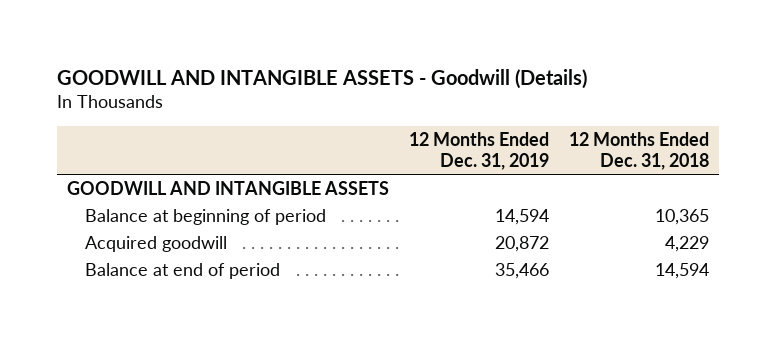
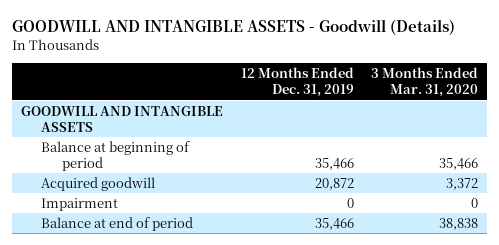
[569,131,710,170] 12 Months Ended Dec. 31, 2018 -> none
none -> [371,67,479,98] 3 Months Ended Mar. 31, 2020
[495,209,550,226] 14,594 -> [314,158,354,171] 35,466
none -> [41,197,119,211] Impairment

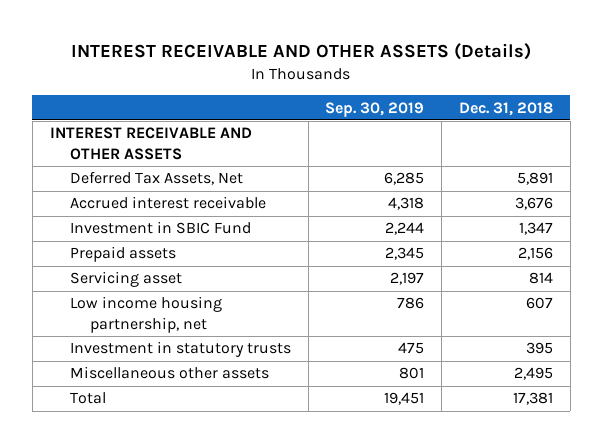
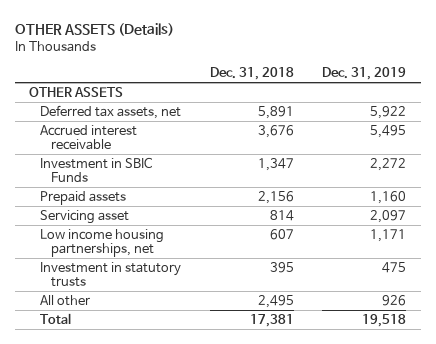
[71,43,532,61] INTEREST RECEIVABLE AND OTHER ASSETS (Details) -> [15,23,175,37] OTHER ASSETS (Details)
[325,101,425,117] Sep. 30, 2019 -> none
none -> [322,67,407,81] Dec. 31, 2019
[49,127,252,161] INTEREST RECEIVABLE AND OTHER ASSETS -> none
none -> [29,86,124,97] OTHER ASSETS
[70,171,244,186] Deferred Tax Assets, Net -> [40,104,182,119] Deferred tax assets, net
[70,221,252,235] Investment in SBIC Fund -> [40,156,153,183] Investment in SBIC Funds
[70,296,223,334] Low income housing partnership, net -> [40,228,165,258] Low income housing partnerships, net
[70,366,270,380] Miscellaneous other assets -> [40,294,91,306] All other

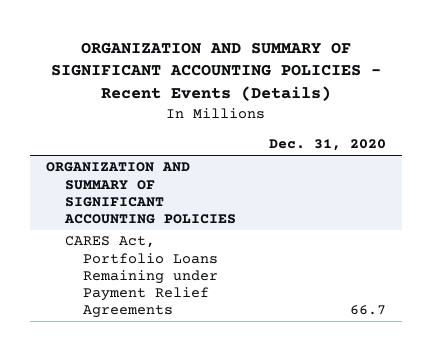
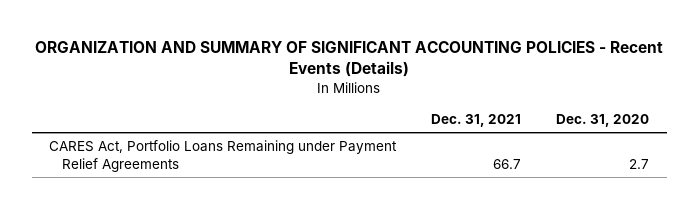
none -> [431,114,522,128] Dec. 31, 2021
[46,162,236,225] ORGANIZATION AND SUMMARY OF SIGNIFICANT ACCOUNTING POLICIES -> none
[349,305,386,316] 66.7 -> [629,158,650,169] 2.7

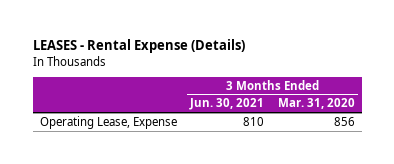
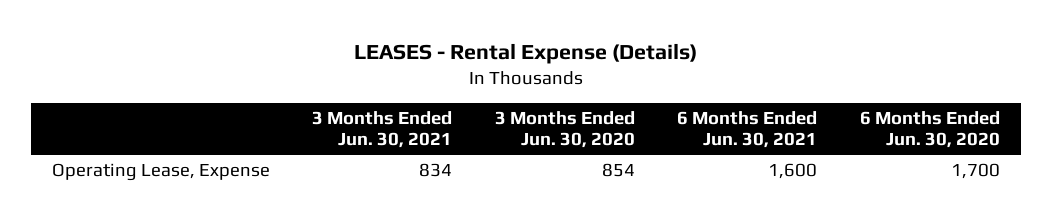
[277,98,355,110] Mar. 31, 2020 -> none
none -> [494,110,635,149] 3 Months Ended Jun. 30, 2020
none -> [677,110,818,149] 6 Months Ended Jun. 30, 2021
none -> [859,110,1000,149] 6 Months Ended Jun. 30, 2020
[243,116,265,126] 810 -> [419,163,453,178] 834

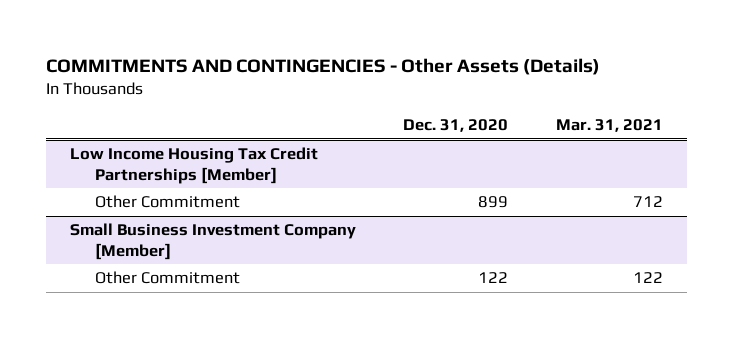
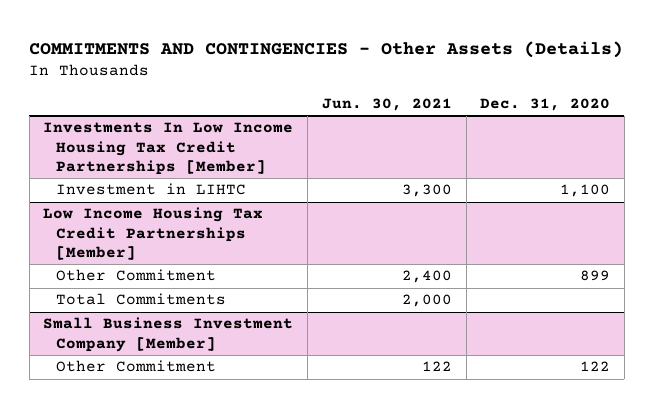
[556,119,664,133] Mar. 31, 2021 -> none
none -> [321,97,452,111] Jun. 30, 2021
none -> [43,122,294,175] Investments In Low Income Housing Tax Credit Partnerships [Member]
none -> [56,183,247,196] Investment in LIHTC
none -> [56,293,227,306] Total Commitments

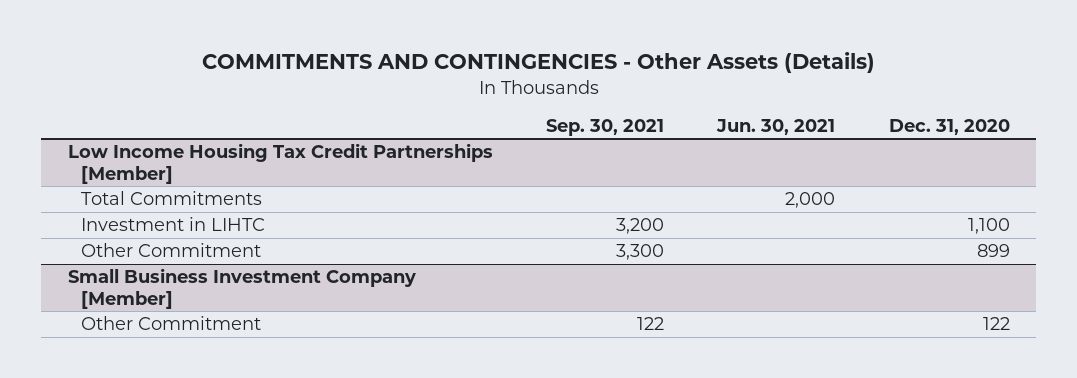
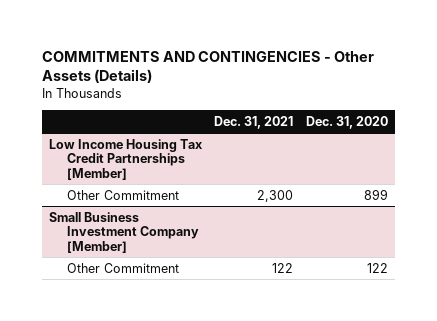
[546,118,665,136] Sep. 30, 2021 -> none
[716,118,836,135] Jun. 30, 2021 -> none
none -> [214,115,294,129] Dec. 31, 2021
[80,191,262,206] Total Commitments -> none
[80,217,265,232] Investment in LIHTC -> none

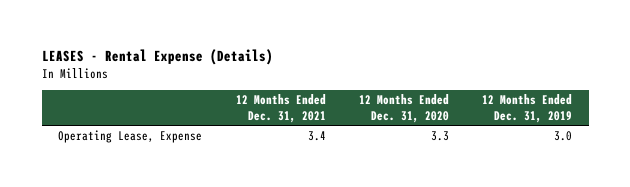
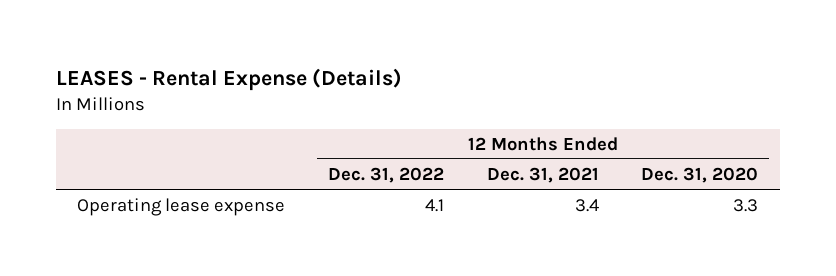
[482,94,573,123] 12 Months Ended Dec. 31, 2019 -> none
none -> [327,166,444,183] Dec. 31, 2022
[58,129,203,143] Operating Lease, Expense -> [77,197,286,216] Operating lease expense

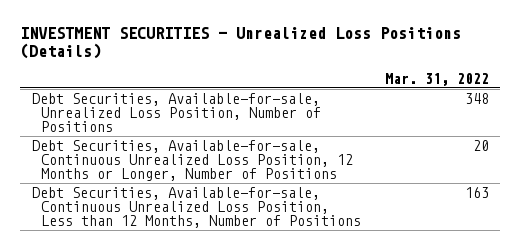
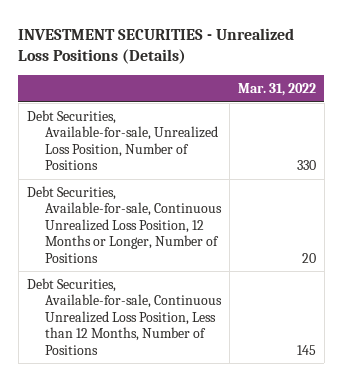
[464,92,489,104] 348 -> [296,160,316,171] 330
[464,186,489,198] 163 -> [296,344,316,355] 145

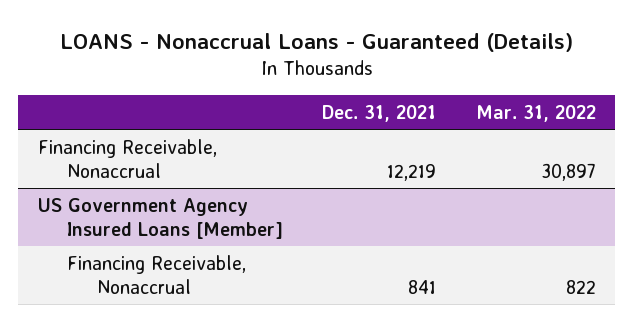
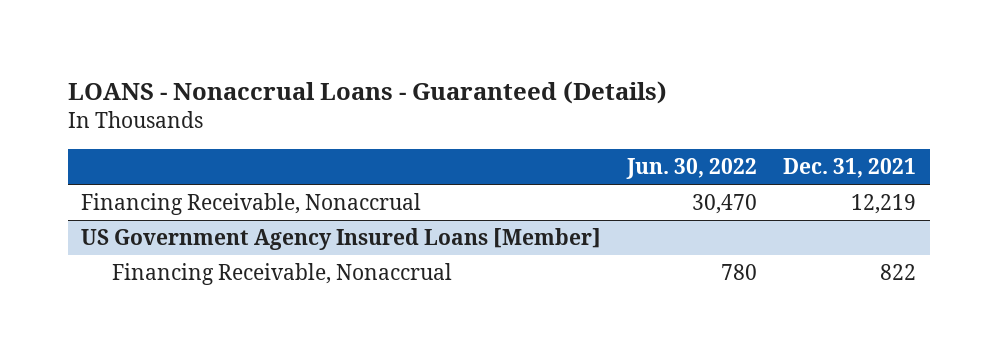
[475,104,596,122] Mar. 31, 2022 -> none
none -> [626,157,758,179] Jun. 30, 2022
[408,279,437,294] 841 -> [880,264,917,281] 822

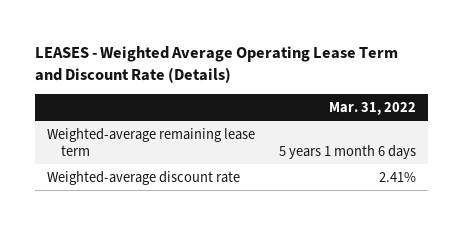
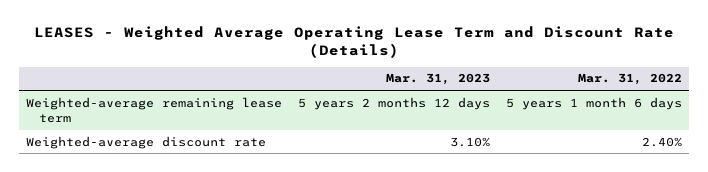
none -> [386,73,491,86] Mar. 31, 2023
[378,171,416,182] 2.41% -> [641,136,682,147] 2.40%

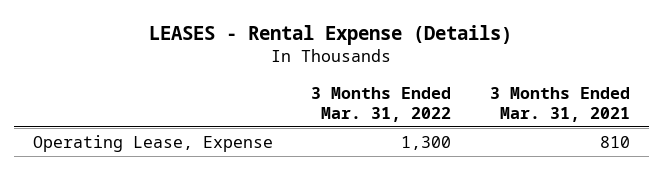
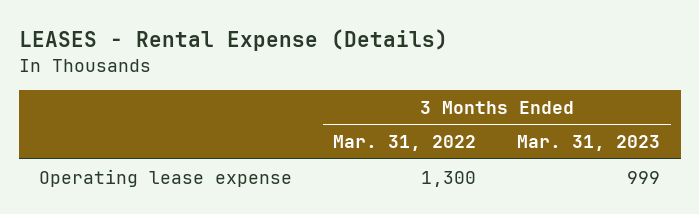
[489,86,630,122] 3 Months Ended Mar. 31, 2021 -> none
none -> [517,135,661,152] Mar. 31, 2023
[32,135,273,153] Operating Lease, Expense -> [39,168,293,187] Operating lease expense

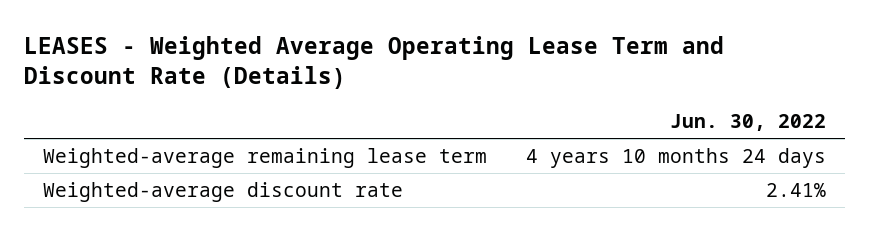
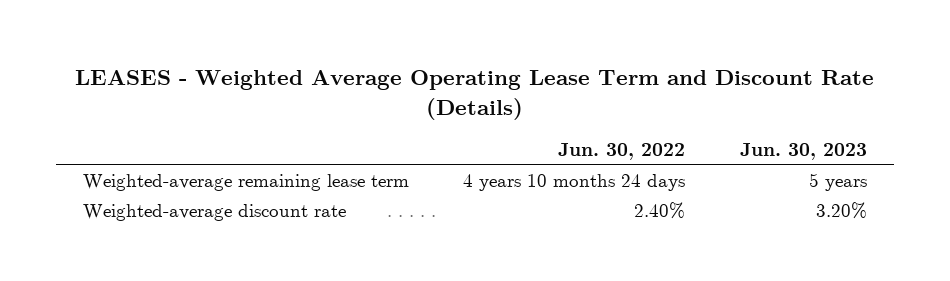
none -> [739,142,867,160] Jun. 30, 2023
[765,183,826,198] 2.41% -> [634,201,686,219] 2.40%

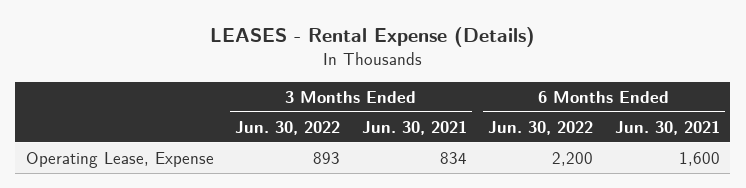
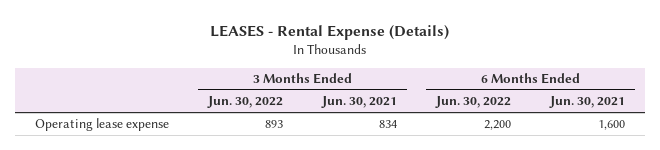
[25,151,214,168] Operating Lease, Expense -> [34,118,169,132] Operating lease expense

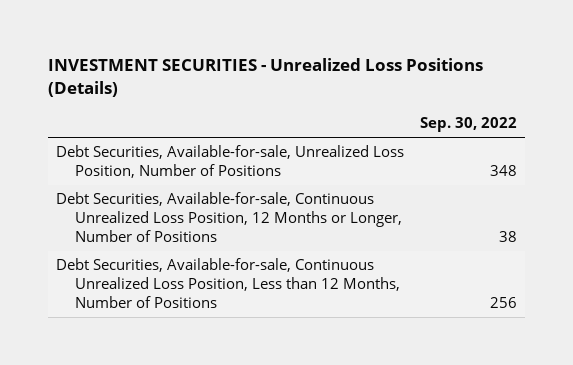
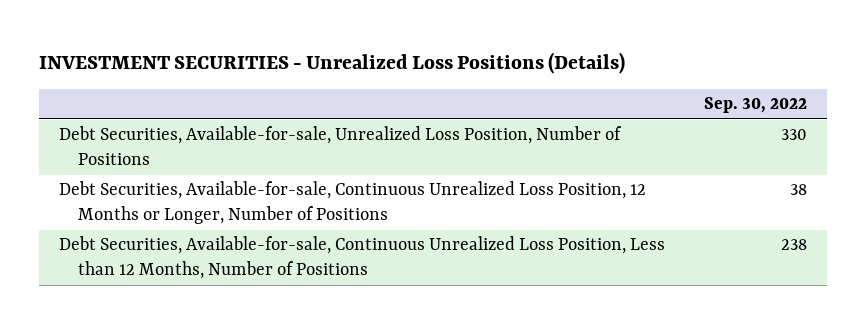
[489,165,517,177] 348 -> [781,129,808,141] 330
[489,297,517,309] 256 -> [781,239,808,251] 238

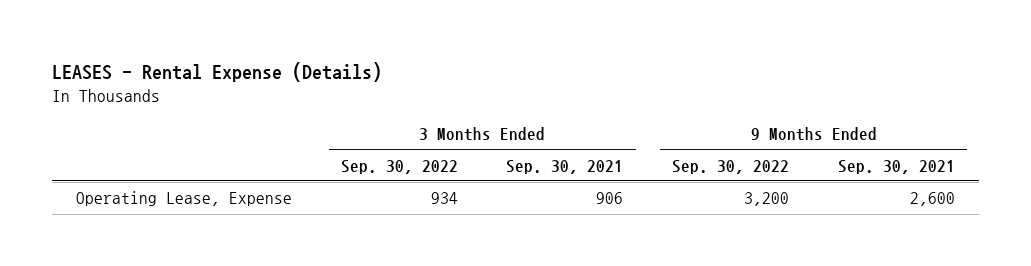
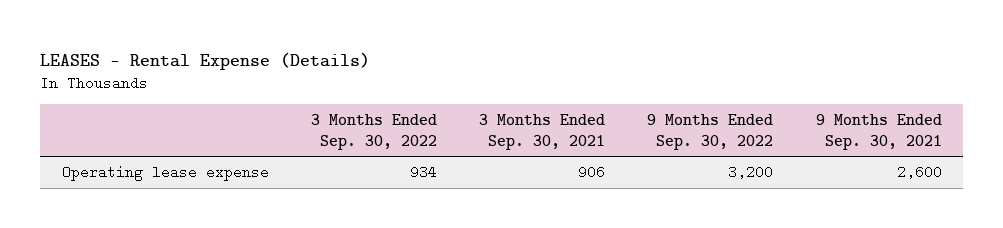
[75,191,292,207] Operating Lease, Expense -> [61,165,269,182] Operating lease expense

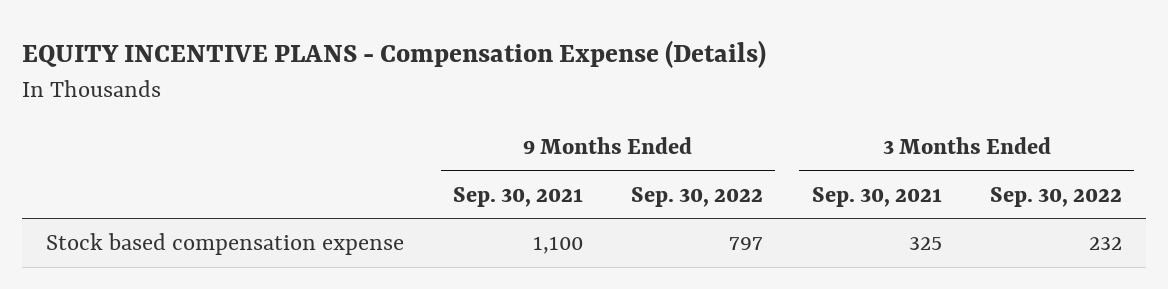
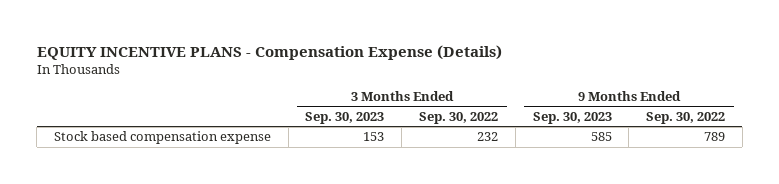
[452,186,583,207] Sep. 30, 2021 -> none
[811,186,942,207] Sep. 30, 2021 -> none
none -> [305,112,385,125] Sep. 30, 2023
none -> [532,112,612,125] Sep. 30, 2023
[729,237,764,251] 797 -> [704,132,726,142] 789

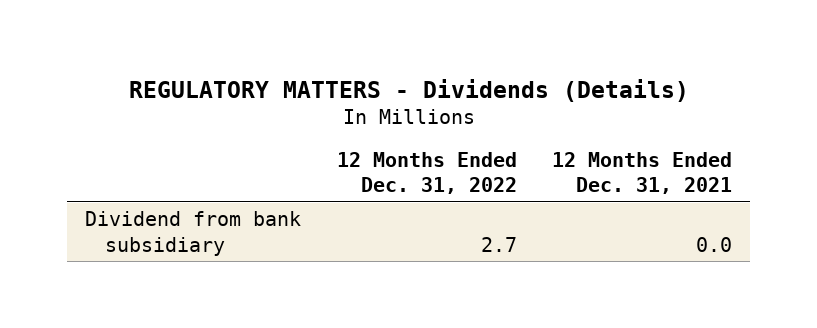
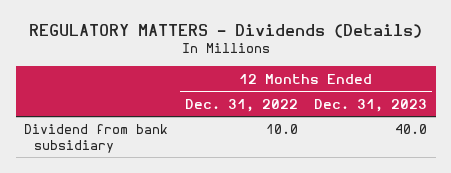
[551,152,732,195] 12 Months Ended Dec. 31, 2021 -> none
none -> [314,98,428,112] Dec. 31, 2023
[480,236,517,252] 2.7 -> [265,124,298,135] 10.0

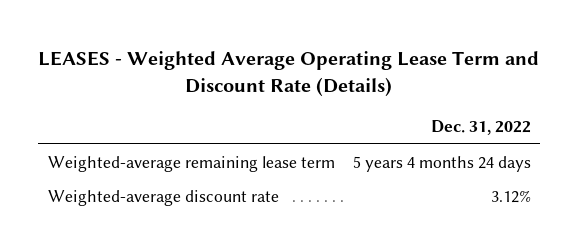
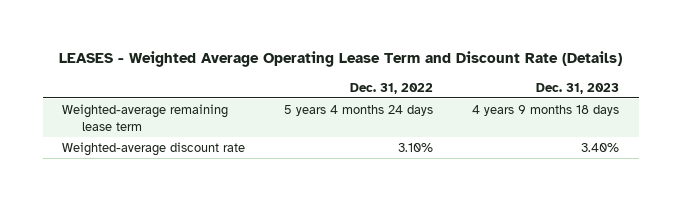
none -> [536,82,620,94] Dec. 31, 2023
[491,189,532,203] 3.12% -> [398,143,434,153] 3.10%

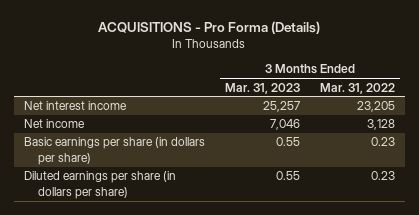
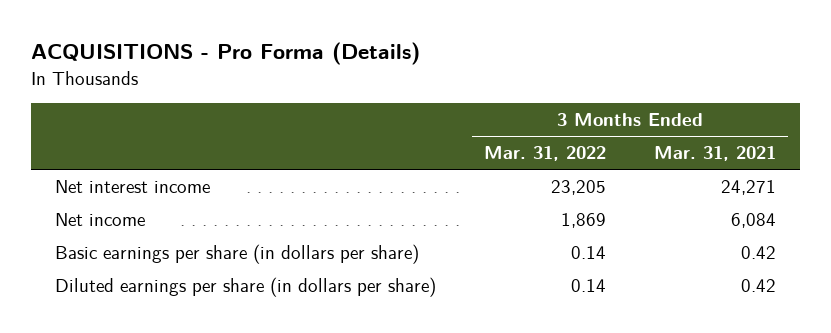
[224,82,300,94] Mar. 31, 2023 -> none
none -> [654,146,777,162] Mar. 31, 2021
[366,119,395,131] 3,128 -> [561,213,607,229] 1,869
[370,137,395,147] 0.23 -> [571,246,607,260] 0.14
[370,171,395,181] 0.23 -> [571,279,607,293] 0.14

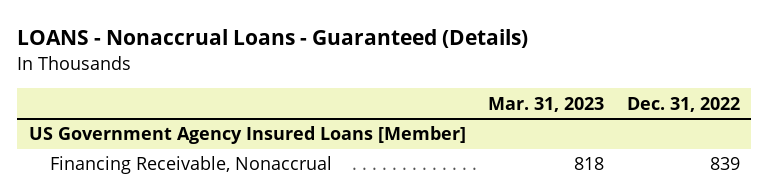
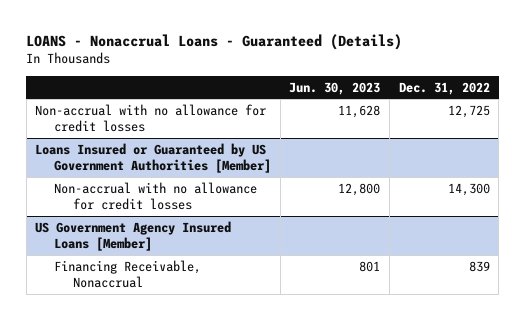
[488,96,605,112] Mar. 31, 2023 -> none
none -> [289,81,381,95] Jun. 30, 2023
none -> [35,103,267,132] Non-accrual with no allowance for credit losses
none -> [35,142,271,173] Loans Insured or Guaranteed by US Government Authorities [Member]
none -> [53,181,257,210] Non-accrual with no allowance for credit losses

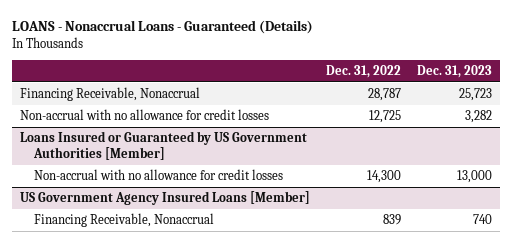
[289,81,381,95] Jun. 30, 2023 -> none
none -> [417,65,493,79] Dec. 31, 2023
none -> [19,87,200,102] Financing Receivable, Nonaccrual

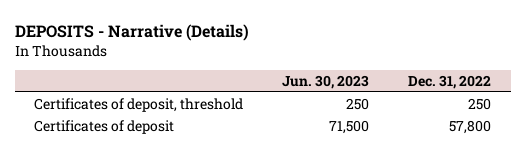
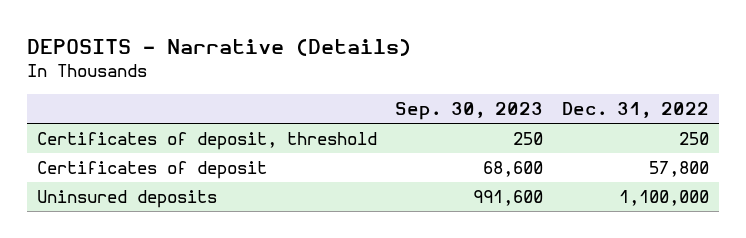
[282,74,370,89] Jun. 30, 2023 -> none
none -> [395,102,544,121] Sep. 30, 2023
none -> [36,190,217,209] Uninsured deposits

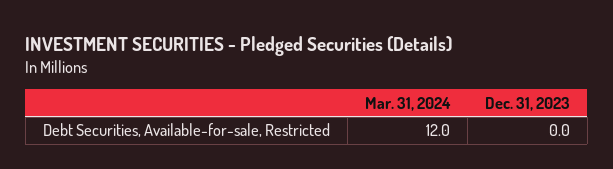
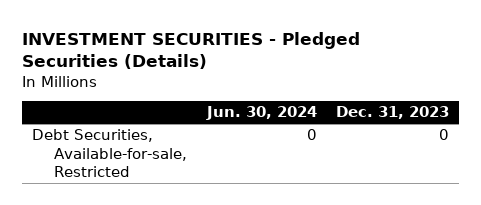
[364,96,451,111] Mar. 31, 2024 -> none
none -> [205,106,317,121] Jun. 30, 2024
[548,124,570,137] 0.0 -> [439,129,450,141] 0

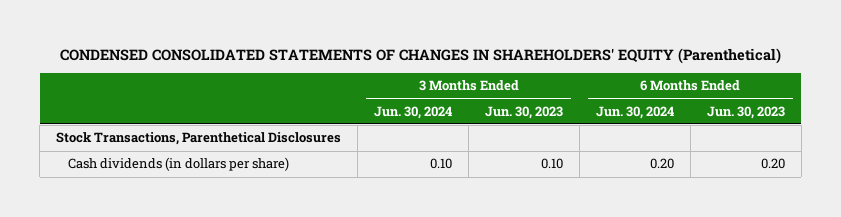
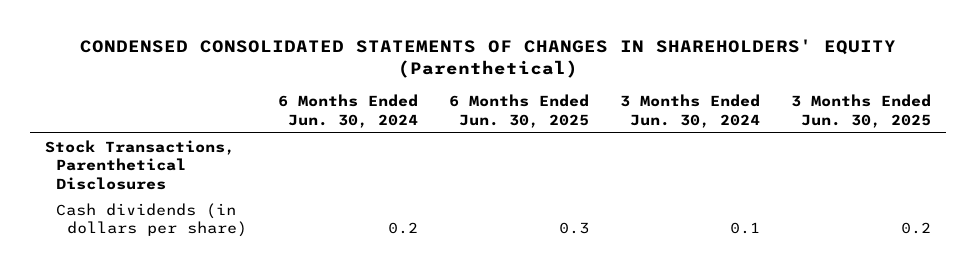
[485,105,564,119] Jun. 30, 2023 -> none
[706,105,785,119] Jun. 30, 2023 -> none
none -> [448,94,589,128] 6 Months Ended Jun. 30, 2025
none -> [790,94,931,128] 3 Months Ended Jun. 30, 2025
[430,158,453,170] 0.10 -> [729,222,760,235] 0.1
[649,158,674,170] 0.20 -> [388,222,419,235] 0.2

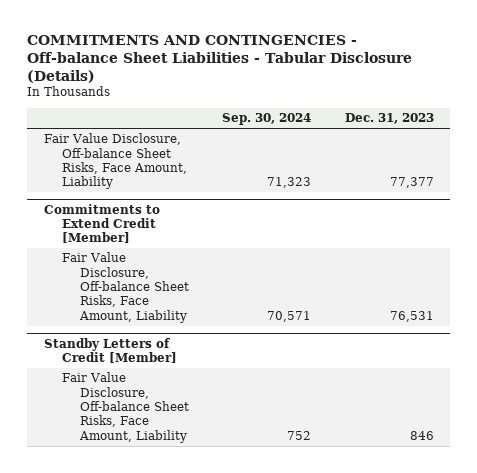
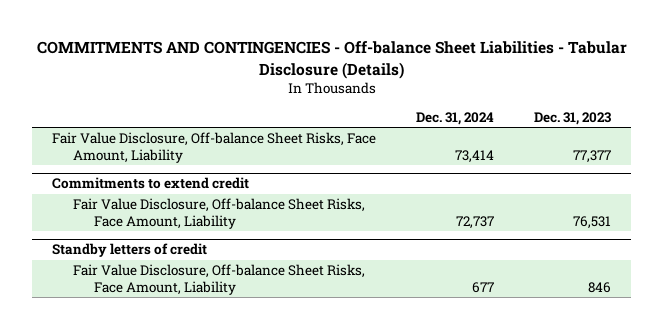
[222,113,312,126] Sep. 30, 2024 -> none
none -> [416,111,495,125] Dec. 31, 2024
[43,203,160,244] Commitments to Extend Credit [Member] -> [52,177,250,190] Commitments to extend credit
[43,337,177,363] Standby Letters of Credit [Member] -> [52,243,208,258] Standby letters of credit

